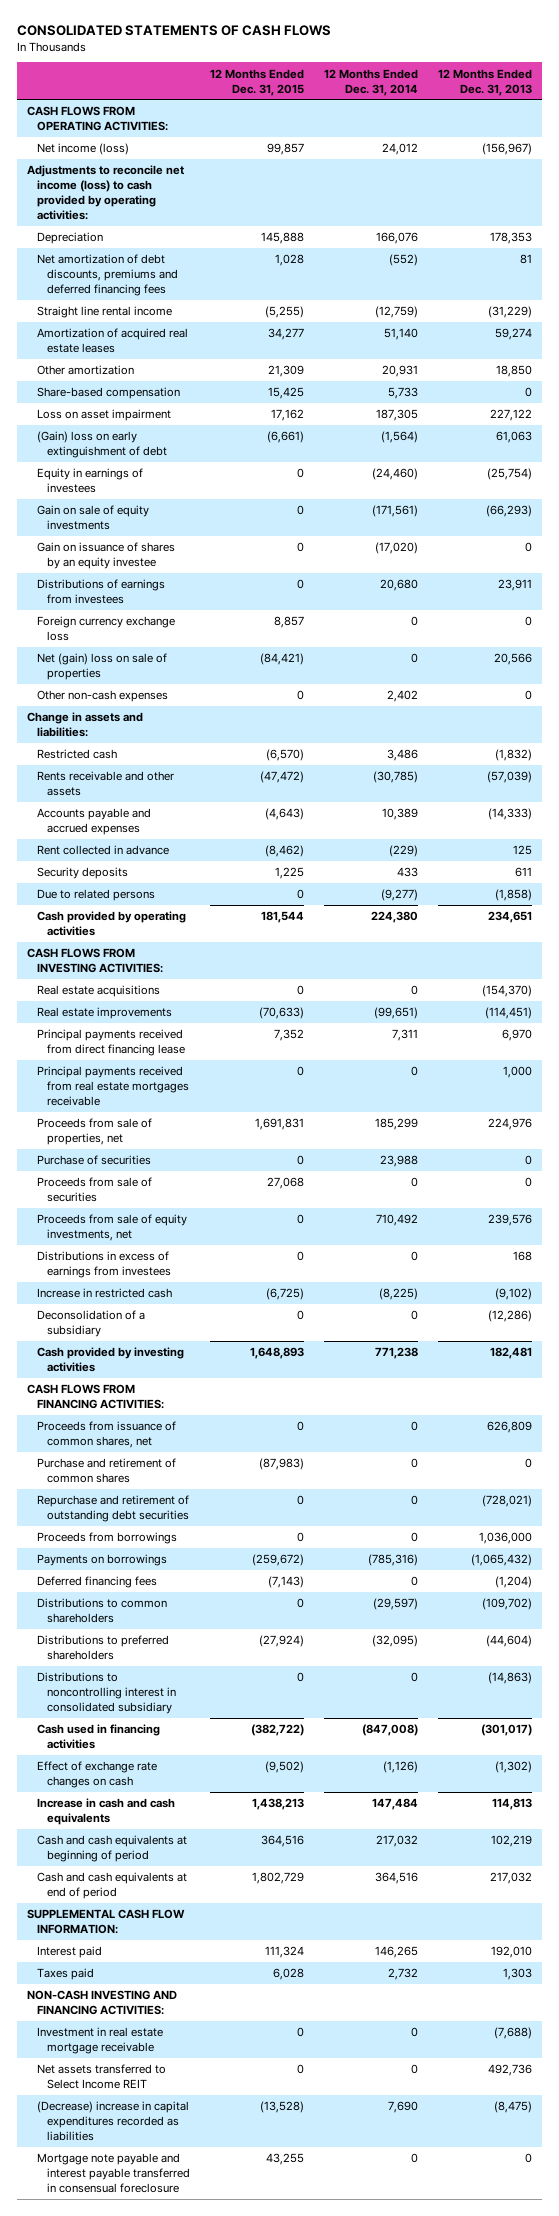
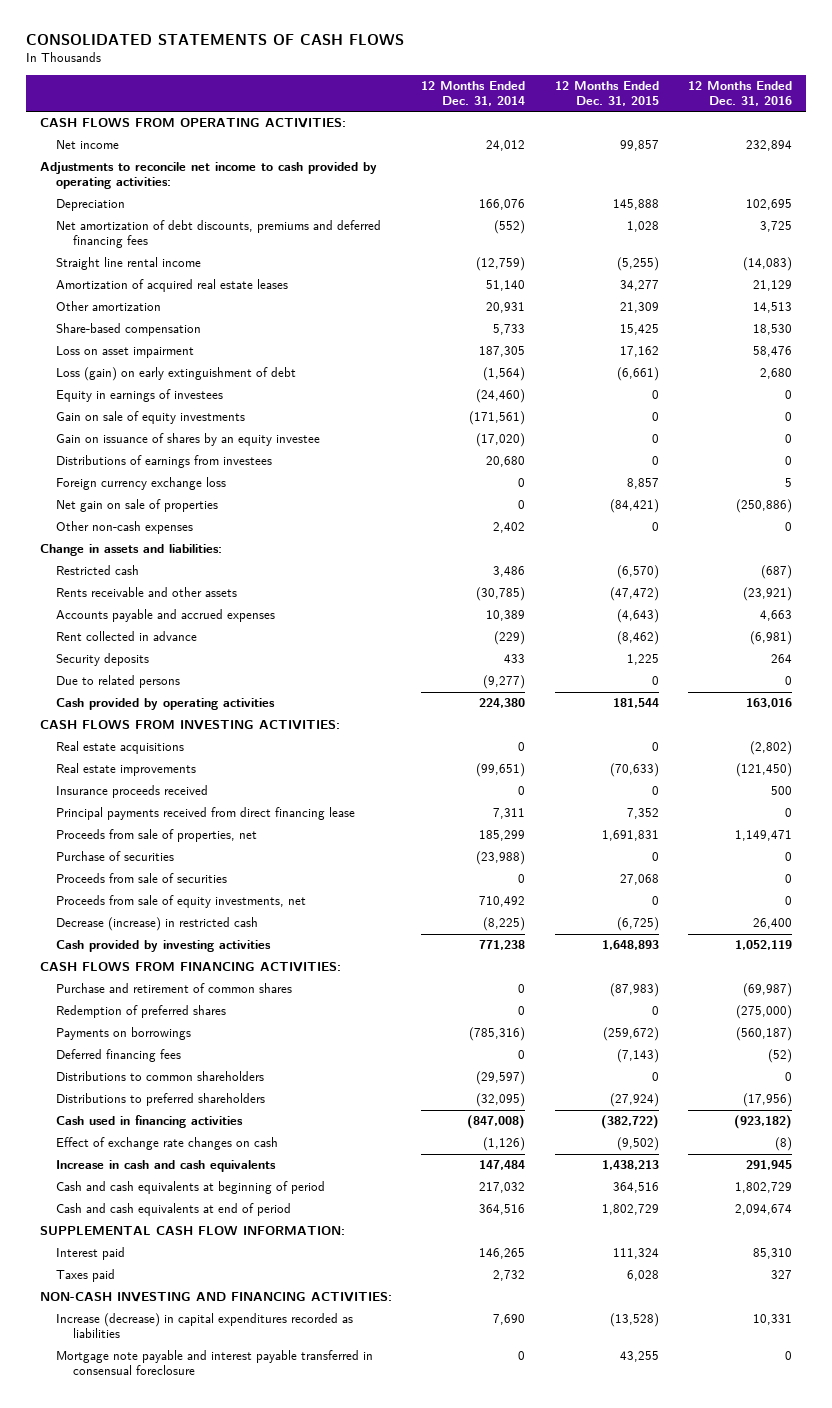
[437,68,532,96] 12 Months Ended Dec. 31, 2013 -> none
none -> [687,81,792,106] 12 Months Ended Dec. 31, 2016
[36,143,129,156] Net income (loss) -> [56,140,120,150] Net income
[27,165,185,221] Adjustments to reconcile net income (loss) to cash provided by operating activities: -> [40,162,378,190] Adjustments to reconcile net income to cash provided by operating activities:
[36,431,167,459] (Gain) loss on early extinguishment of debt -> [56,367,297,382] Loss (gain) on early extinguishment of debt
[36,653,167,681] Net (gain) loss on sale of properties -> [56,499,219,513] Net gain on sale of properties
none -> [56,785,209,799] Insurance proceeds received
[36,1066,189,1107] Principal payments received from real estate mortgages receivable -> none
[379,1155,418,1168] 23,988 -> [476,851,526,866] (23,988)
[36,1251,171,1279] Distributions in excess of earnings from investees -> none
[36,1310,145,1338] Deconsolidation of a subsidiary -> none
[36,1288,172,1299] Increase in restricted cash -> [56,917,259,932] Decrease (increase) in restricted cash
[36,1421,176,1449] Proceeds from issuance of common shares, net -> none
[36,1495,189,1523] Repurchase and retirement of outstanding debt securities -> none
[36,1532,177,1545] Proceeds from borrowings -> none
none -> [56,1005,227,1019] Redemption of preferred shares
[36,1672,176,1715] Distributions to noncontrolling interest in consolidated subsidiary -> none
[36,2027,163,2055] Investment in real estate mortgage receivable -> none
[36,2064,166,2090] Net assets transferred to Select Income REIT -> none
[36,2101,189,2142] (Decrease) increase in capital expenditures recorded as liabilities -> [56,1313,354,1339] Increase (decrease) in capital expenditures recorded as liabilities

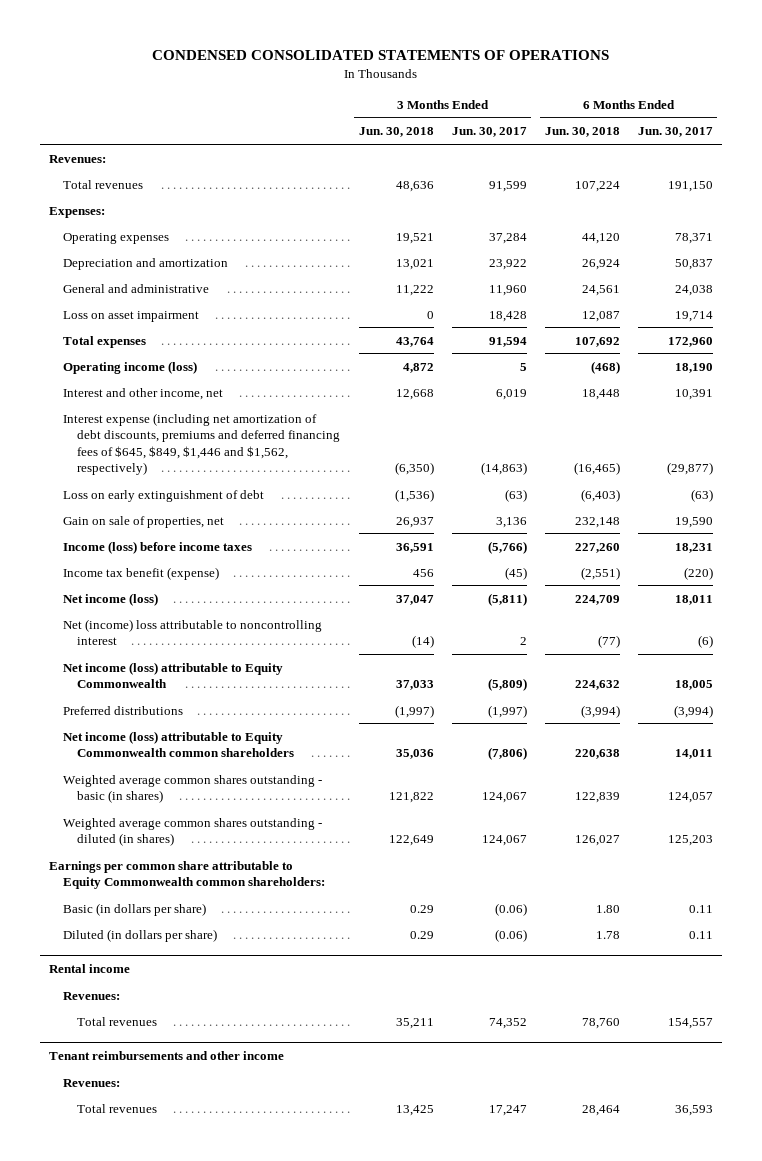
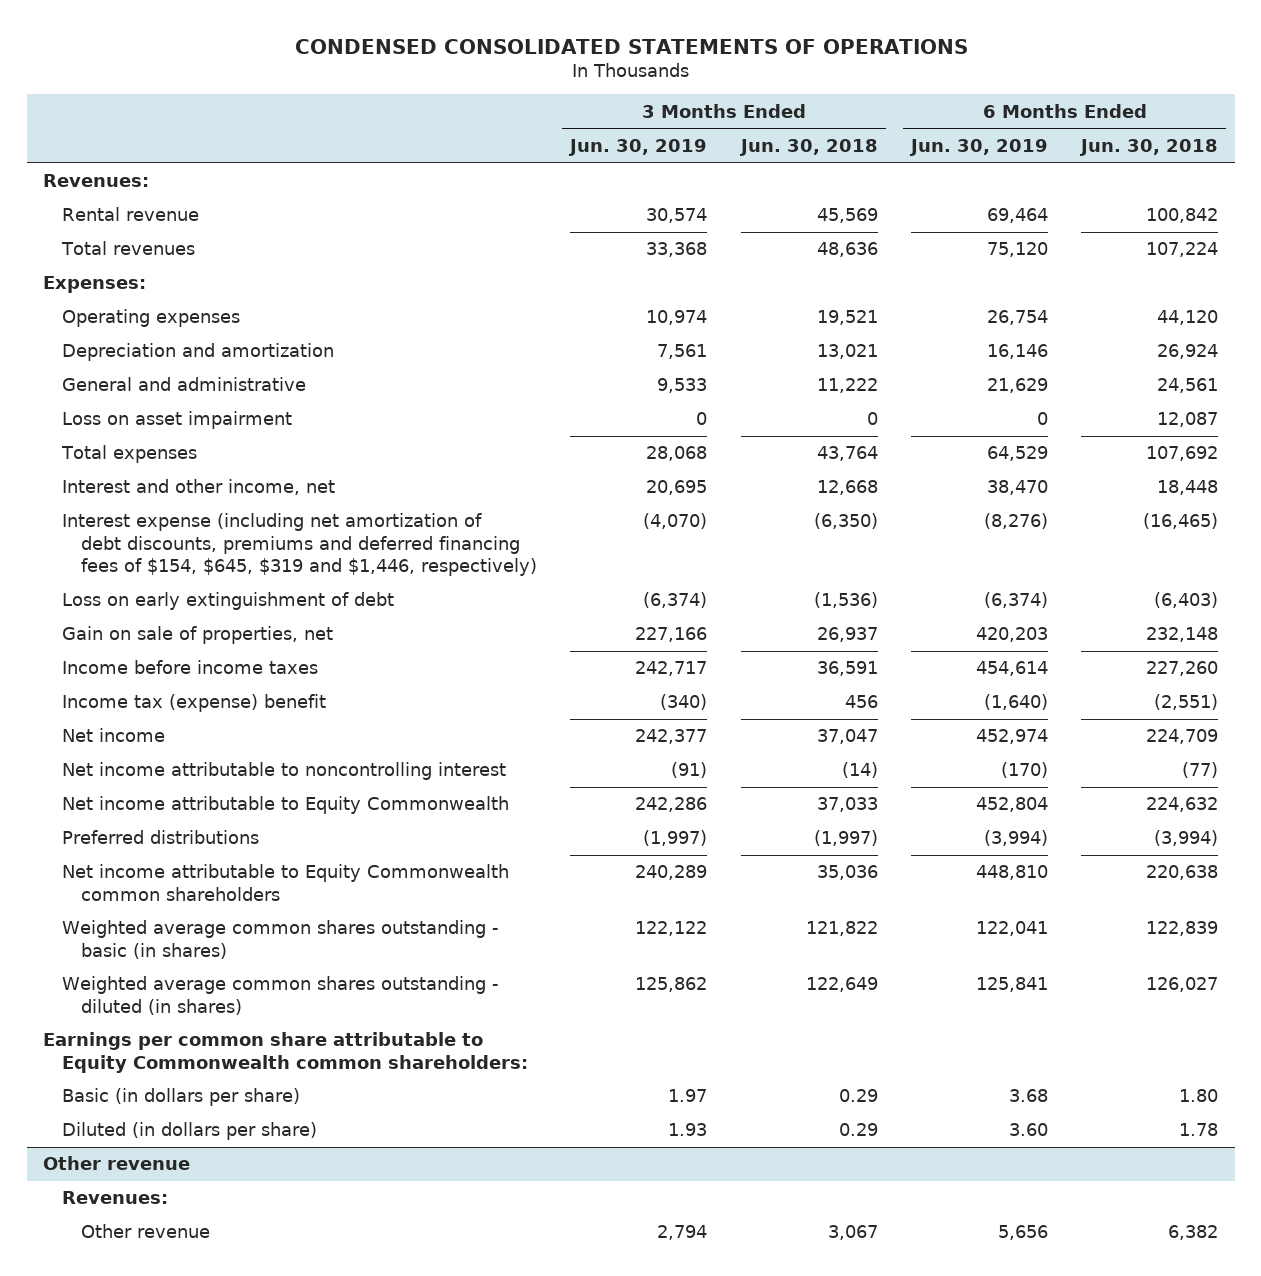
[451,127,527,138] Jun. 30, 2017 -> none
[637,127,713,138] Jun. 30, 2017 -> none
none -> [568,138,708,156] Jun. 30, 2019
none -> [908,138,1048,156] Jun. 30, 2019
none -> [62,207,200,222] Rental revenue
[63,360,198,374] Operating income (loss) -> none
[63,412,341,476] Interest expense (including net amortization of debt discounts, premiums and deferred financing fees of $645, $849, $1,446 and $1,562, respectively) -> [62,513,538,576] Interest expense (including net amortization of debt discounts, premiums and deferred financing fees of $154, $645, $319 and $1,446, respectively)
[63,540,253,554] Income (loss) before income taxes -> [62,660,319,675] Income before income taxes
[63,566,220,580] Income tax benefit (expense) -> [62,694,327,713] Income tax (expense) benefit
[63,592,159,606] Net income (loss) -> [62,728,166,743] Net income
[63,618,323,646] Net (income) loss attributable to noncontrolling interest -> [62,762,507,781] Net income attributable to noncontrolling interest
[63,661,284,689] Net income (loss) attributable to Equity Commonwealth -> [62,796,510,815] Net income attributable to Equity Commonwealth
[63,730,295,758] Net income (loss) attributable to Equity Commonwealth common shareholders -> [62,864,510,901] Net income attributable to Equity Commonwealth common shareholders
[48,963,130,973] Rental income -> none
[63,991,121,1000] Revenues: -> none
[77,1016,158,1026] Total revenues -> none
[48,1050,284,1060] Tenant reimbursements and other income -> none
none -> [43,1156,191,1171] Other revenue
[77,1103,158,1113] Total revenues -> none
none -> [81,1224,211,1239] Other revenue

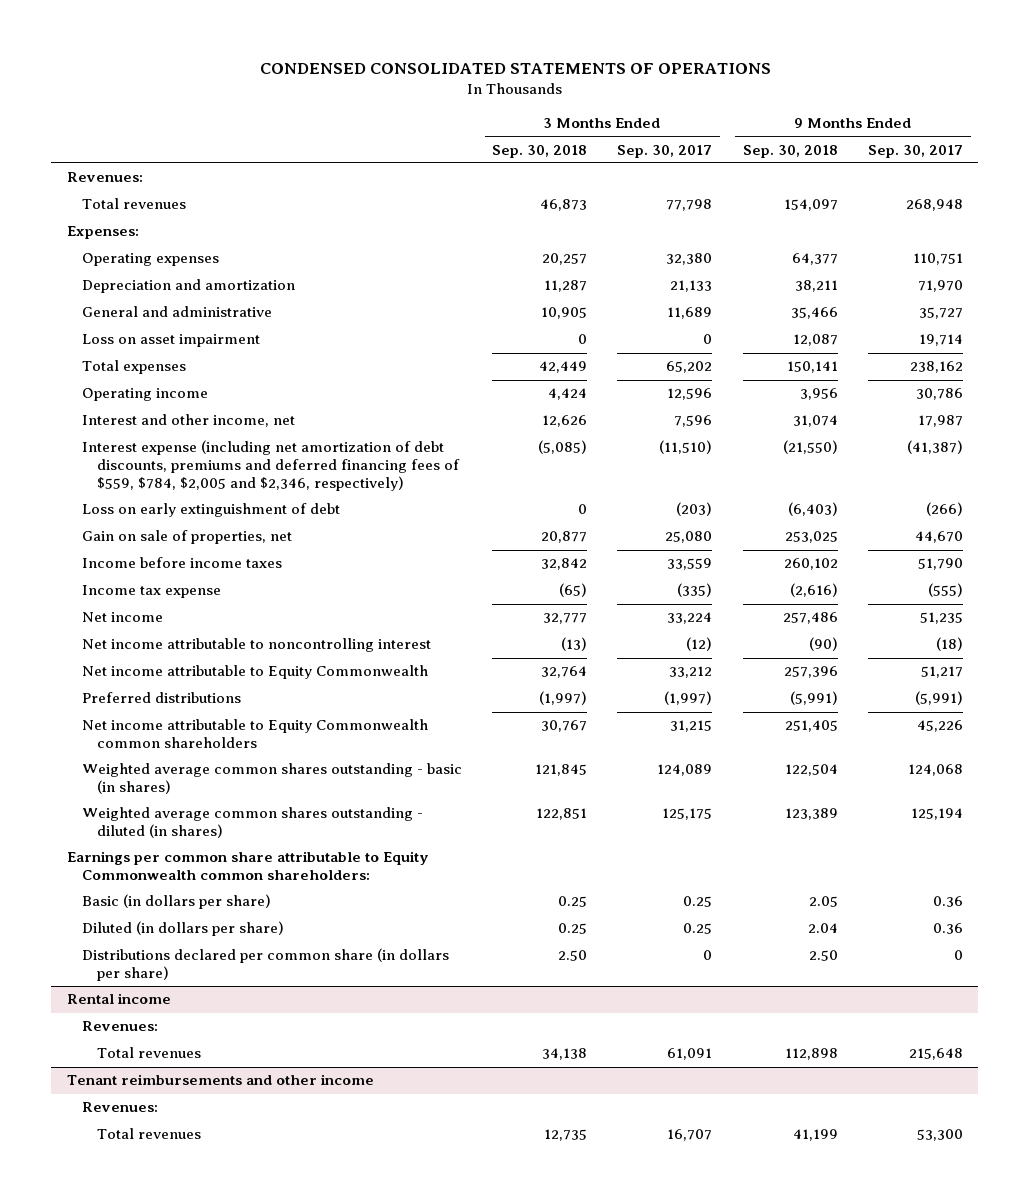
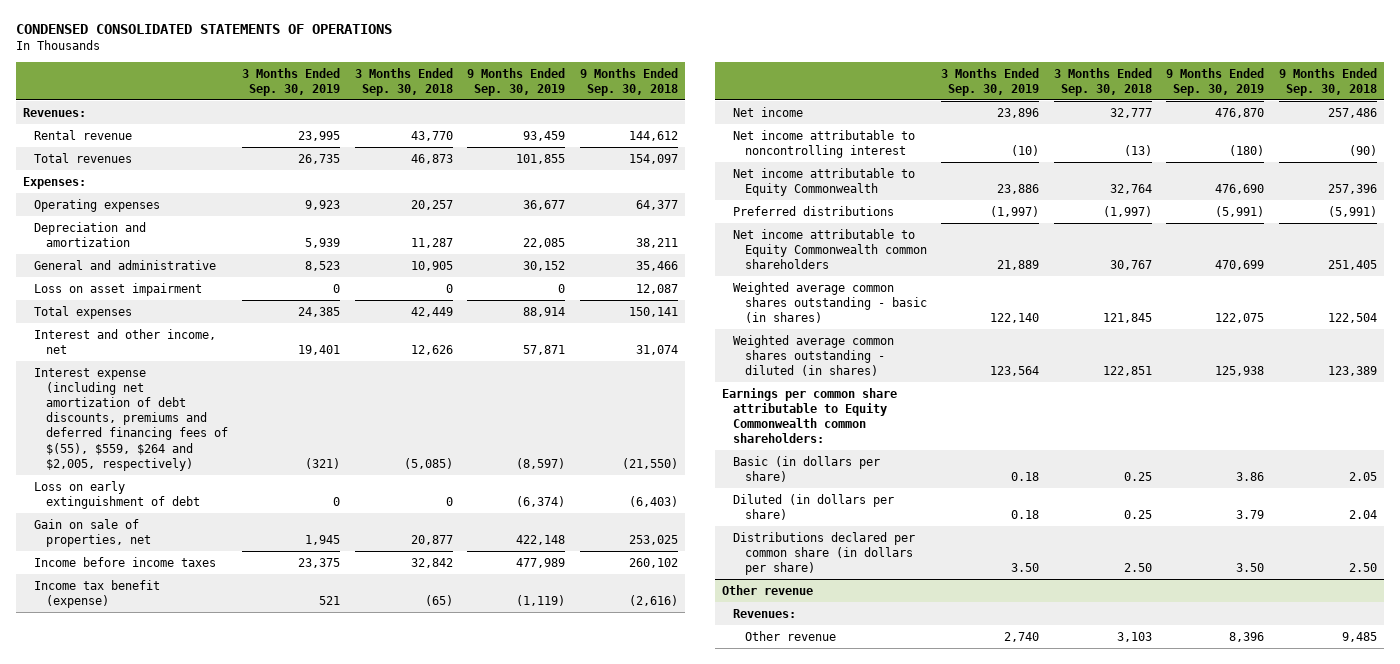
[617,144,713,158] Sep. 30, 2017 -> none
[868,144,964,158] Sep. 30, 2017 -> none
none -> [242,67,341,96] 3 Months Ended Sep. 30, 2019
none -> [467,67,566,96] 9 Months Ended Sep. 30, 2019
none -> [34,129,133,140] Rental revenue
[81,388,208,402] Operating income -> none
[81,440,461,491] Interest expense (including net amortization of debt discounts, premiums and deferred financing fees of $559, $784, $2,005 and $2,346, respectively) -> [34,367,228,471] Interest expense (including net amortization of debt discounts, premiums and deferred financing fees of $(55), $559, $264 and $2,005, respectively)
[81,585,221,599] Income tax expense -> [34,579,161,608] Income tax benefit (expense)
[66,993,171,1005] Rental income -> none
[81,1021,158,1032] Revenues: -> none
[97,1047,202,1059] Total revenues -> none
[66,1074,374,1086] Tenant reimbursements and other income -> none
none -> [722,584,814,595] Other revenue
[97,1128,202,1140] Total revenues -> none
none -> [744,630,836,641] Other revenue

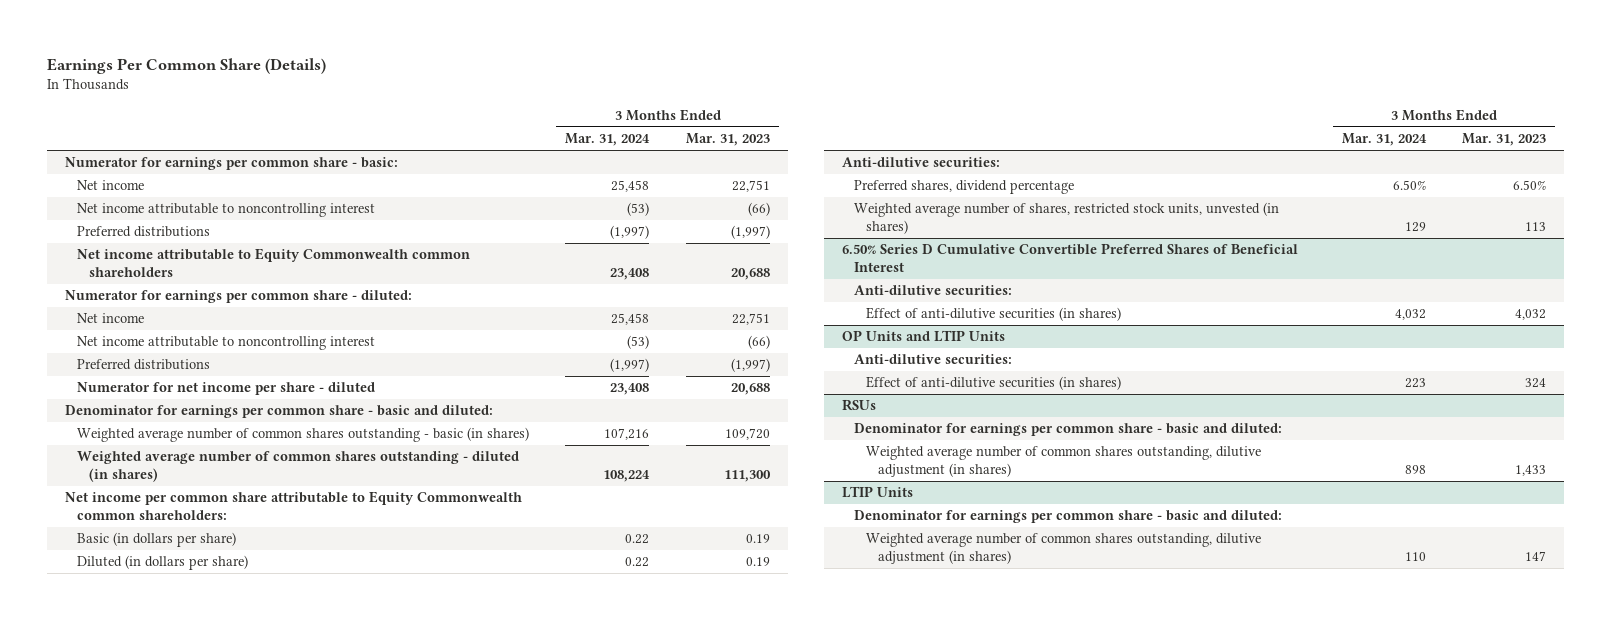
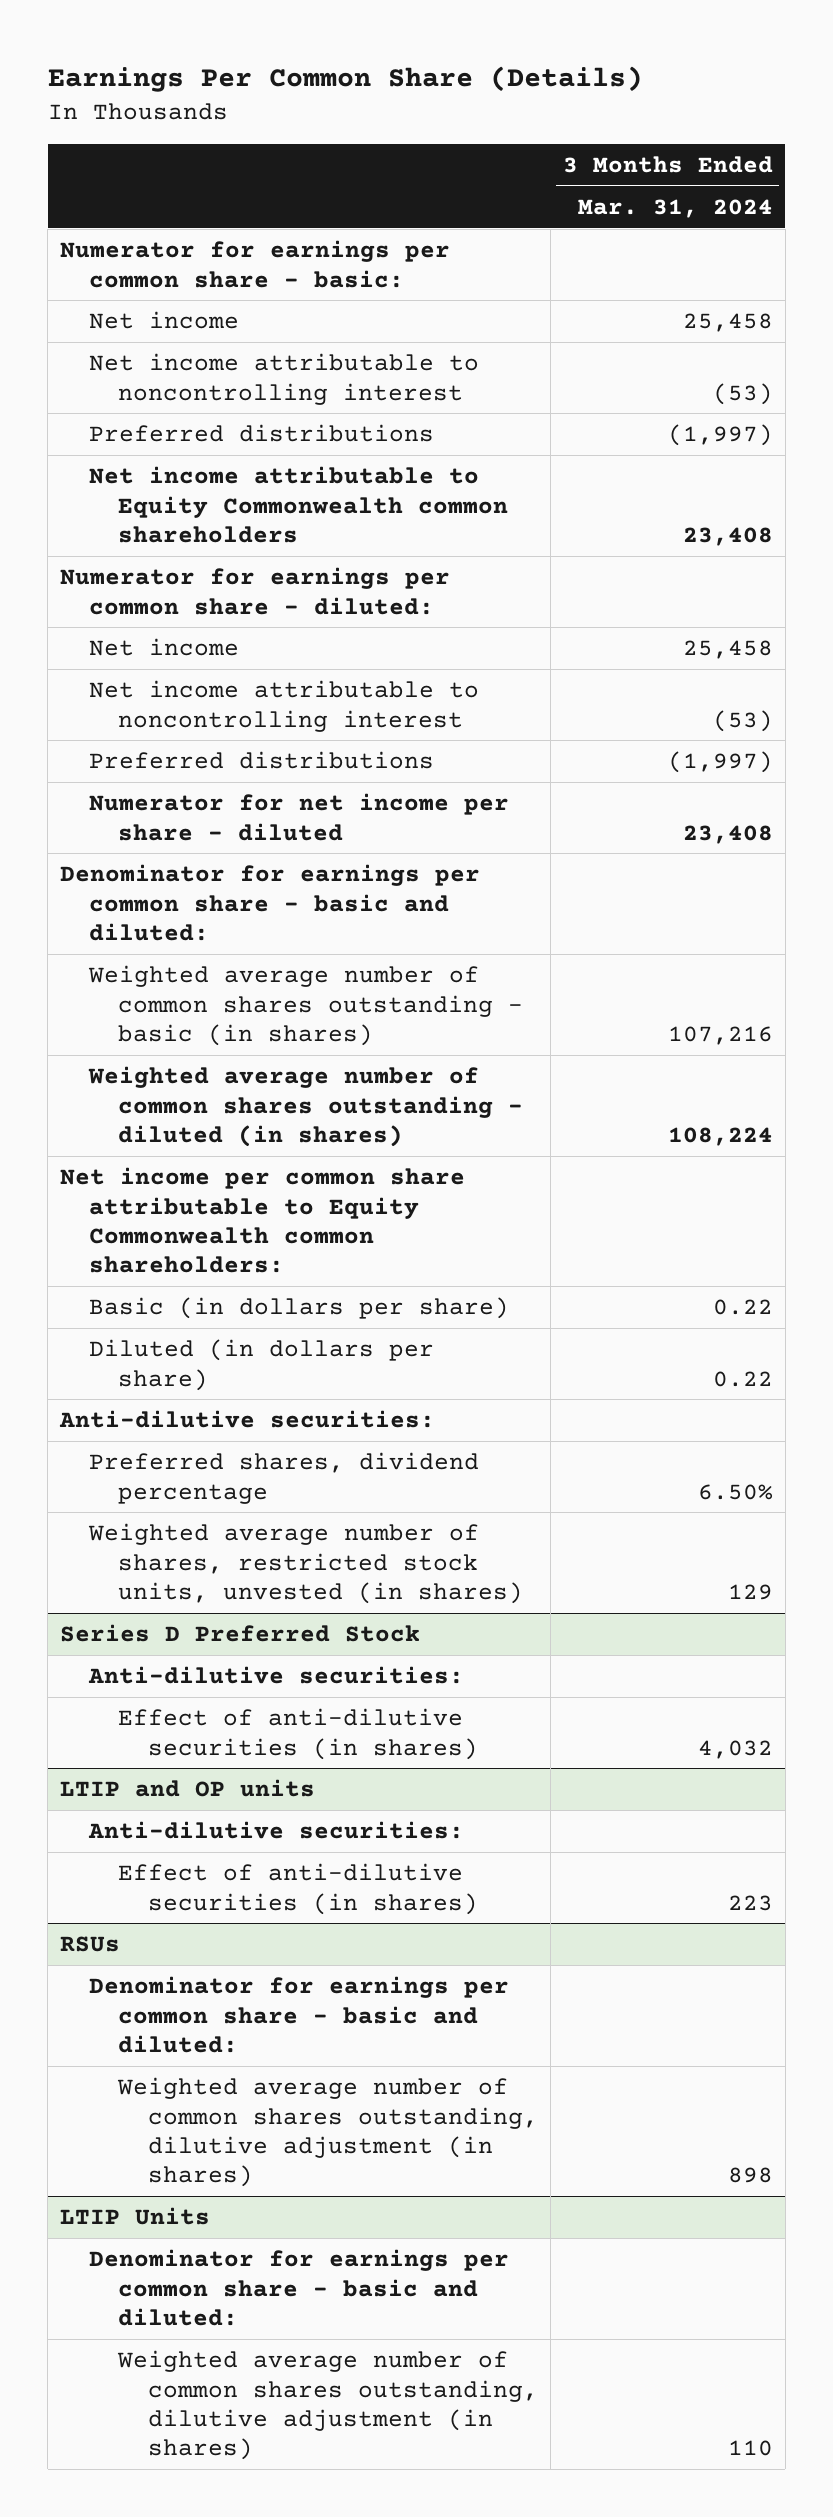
[685,133,770,147] Mar. 31, 2023 -> none
[841,243,1298,272] 6.50% Series D Cumulative Convertible Preferred Shares of Beneficial Interest -> [60,1624,421,1643] Series D Preferred Stock
[841,330,1005,343] OP Units and LTIP Units -> [60,1779,316,1798] LTIP and OP units

